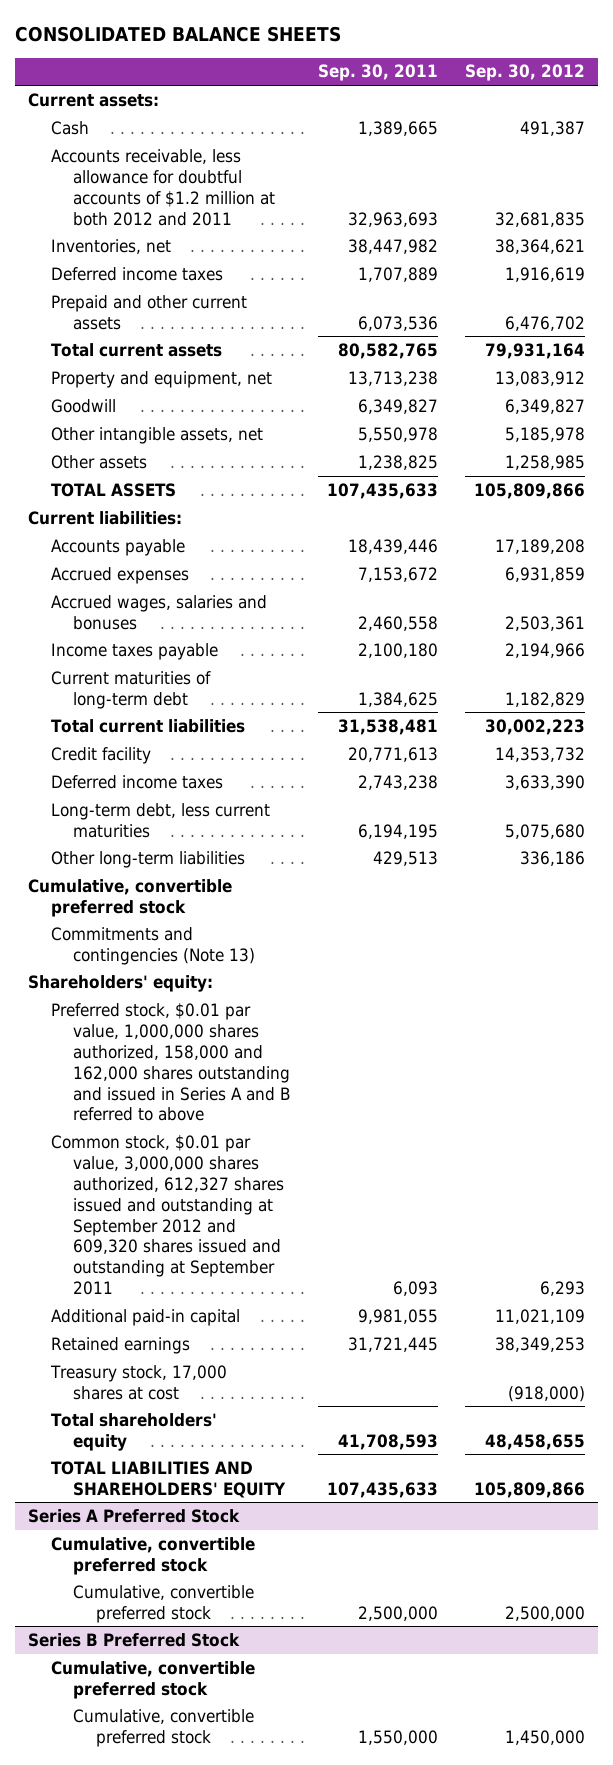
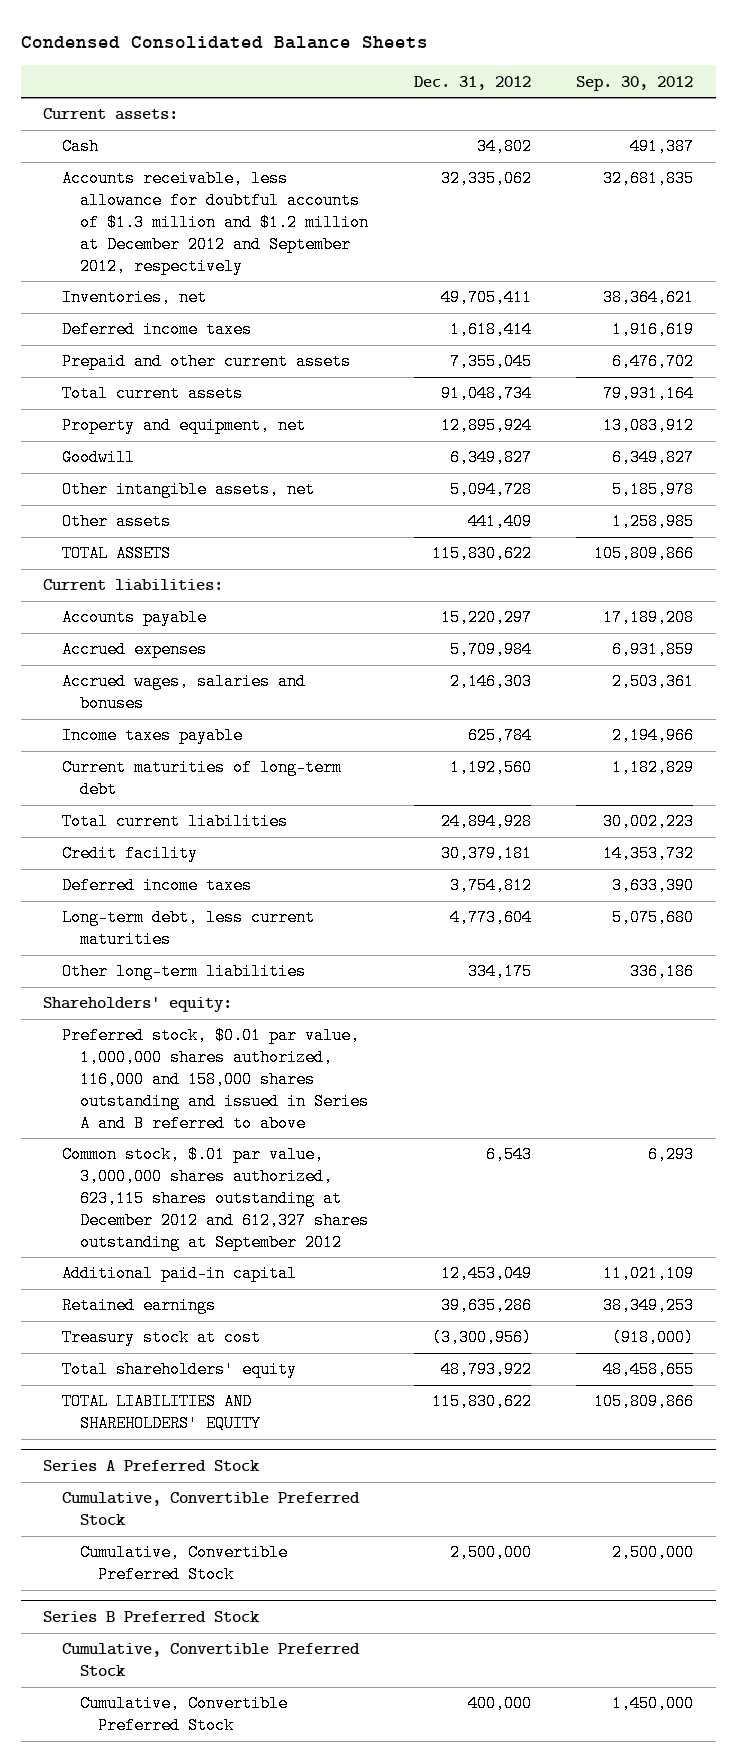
[14,25,341,42] CONSOLIDATED BALANCE SHEETS -> [20,35,428,49] Condensed Consolidated Balance Sheets
[317,64,438,82] Sep. 30, 2011 -> none
none -> [413,75,531,90] Dec. 31, 2012
[50,148,276,226] Accounts receivable, less allowance for doubtful accounts of $1.2 million at both 2012 and 2011 -> [61,170,369,275] Accounts receivable, less allowance for doubtful accounts of $1.3 million and $1.2 million at December 2012 and September 2012, respectively
[28,878,233,917] Cumulative, convertible preferred stock -> none
[50,926,256,965] Commitments and contingencies (Note 13) -> none
[50,1002,292,1122] Preferred stock, $0.01 par value, 1,000,000 shares authorized, 158,000 and 162,000 shares outstanding and issued in Series A and B referred to above -> [61,1027,369,1132] Preferred stock, $0.01 par value, 1,000,000 shares authorized, 116,000 and 158,000 shares outstanding and issued in Series A and B referred to above
[50,1134,285,1296] Common stock, $0.01 par value, 3,000,000 shares authorized, 612,327 shares issued and outstanding at September 2012 and 609,320 shares issued and outstanding at September 2011 -> [61,1146,369,1251] Common stock, $.01 par value, 3,000,000 shares authorized, 623,115 shares outstanding at December 2012 and 612,327 shares outstanding at September 2012
[49,1364,227,1400] Treasury stock, 17,000 shares at cost -> [61,1329,261,1347] Treasury stock at cost
[50,1536,255,1575] Cumulative, convertible preferred stock -> [61,1492,360,1526] Cumulative, Convertible Preferred Stock
[73,1584,255,1623] Cumulative, convertible preferred stock -> [79,1544,288,1584] Cumulative, Convertible Preferred Stock
[50,1660,255,1699] Cumulative, convertible preferred stock -> [61,1643,360,1677] Cumulative, Convertible Preferred Stock
[73,1708,255,1747] Cumulative, convertible preferred stock -> [79,1695,288,1735] Cumulative, Convertible Preferred Stock

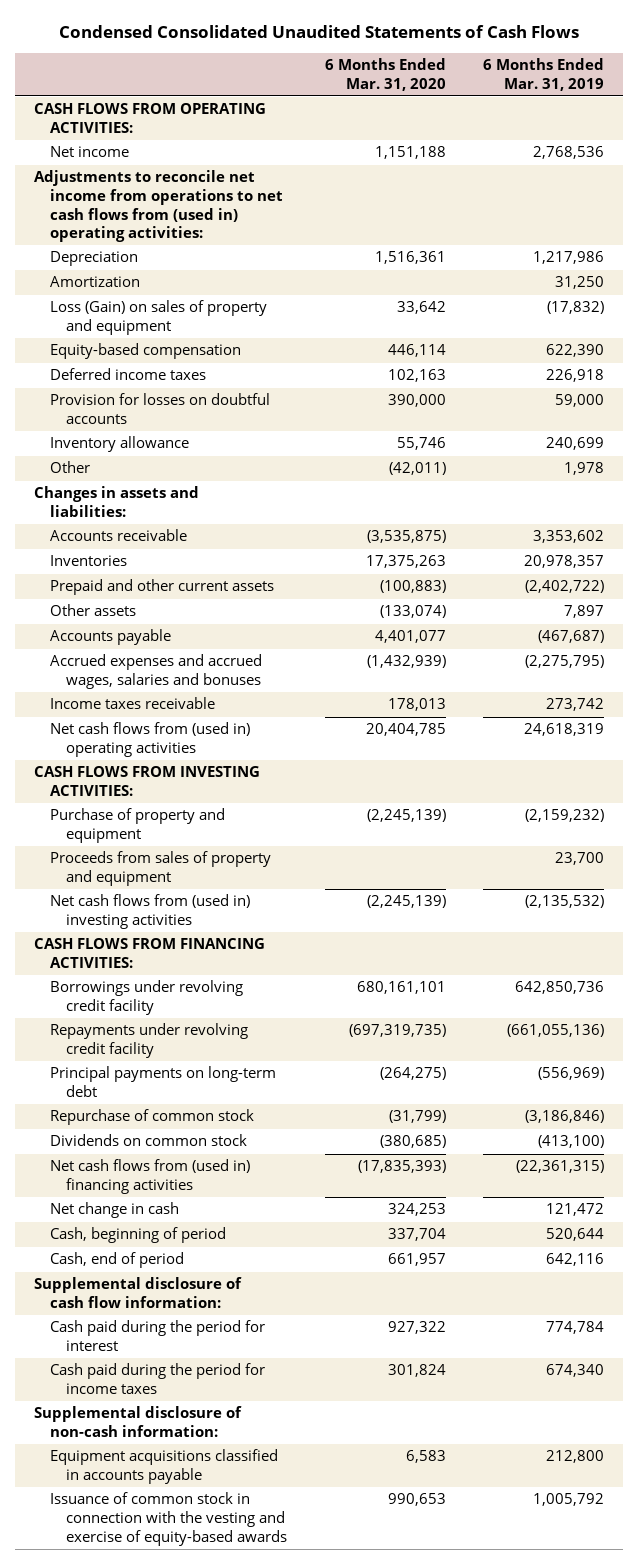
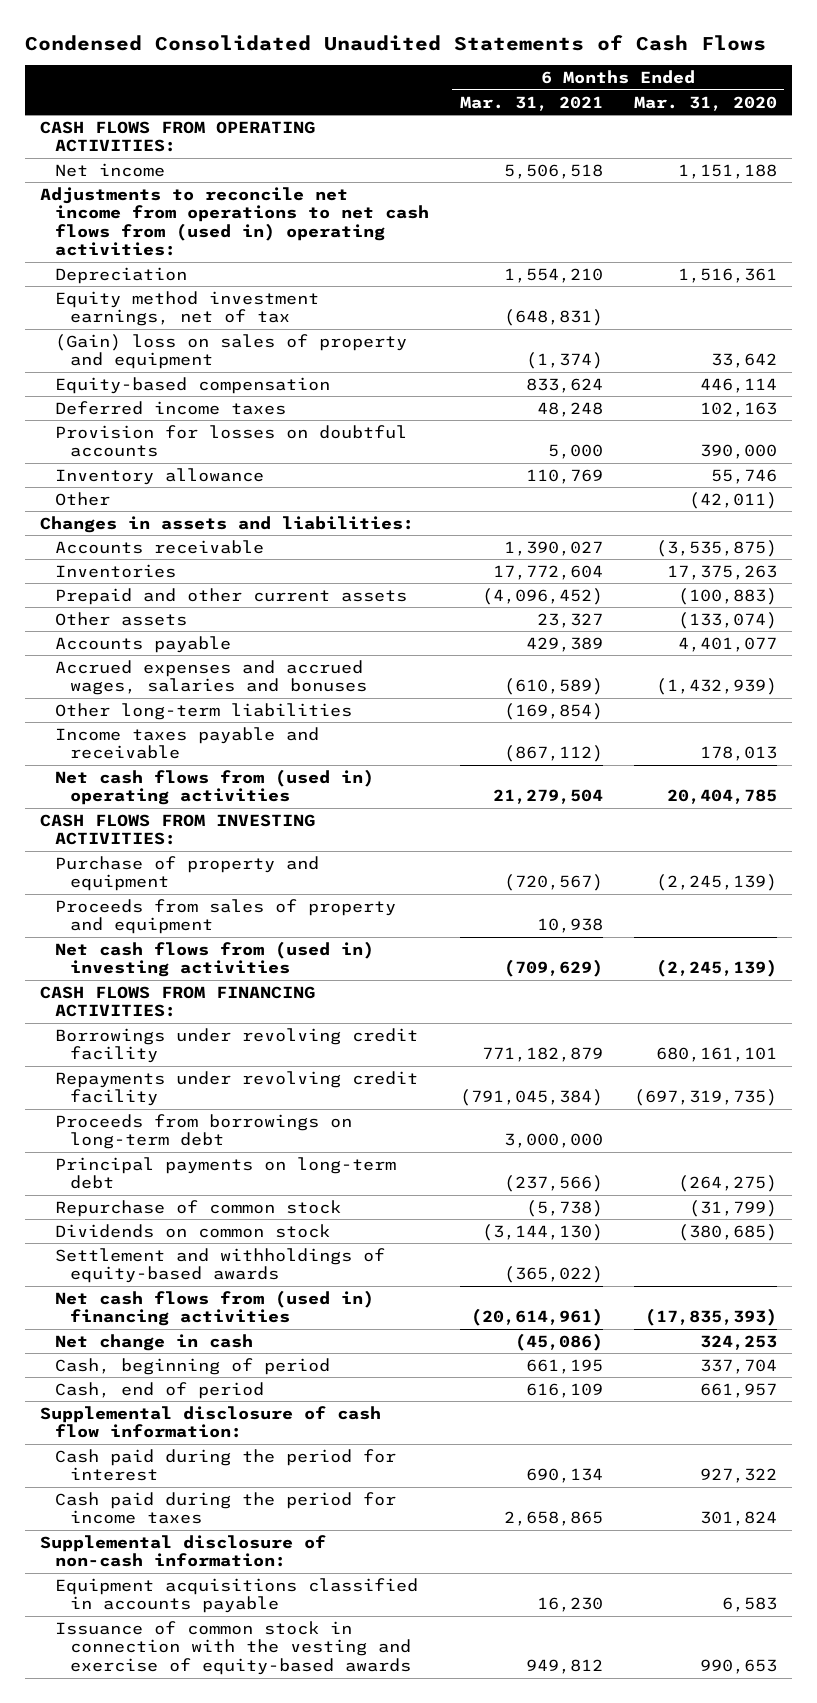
[483,57,605,91] 6 Months Ended Mar. 31, 2019 -> none
none -> [459,95,603,111] Mar. 31, 2021
[50,276,141,288] Amortization -> none
none -> [54,290,319,327] Equity method investment earnings, net of tax
[50,300,268,336] Loss (Gain) on sales of property and equipment -> [54,333,407,370] (Gain) loss on sales of property and equipment
none -> [54,702,352,720] Other long-term liabilities
[50,697,216,710] Income taxes receivable -> [54,726,319,760] Income taxes payable and receivable
none -> [54,1113,352,1150] Proceeds from borrowings on long-term debt
none -> [54,1247,385,1284] Settlement and withholdings of equity-based awards

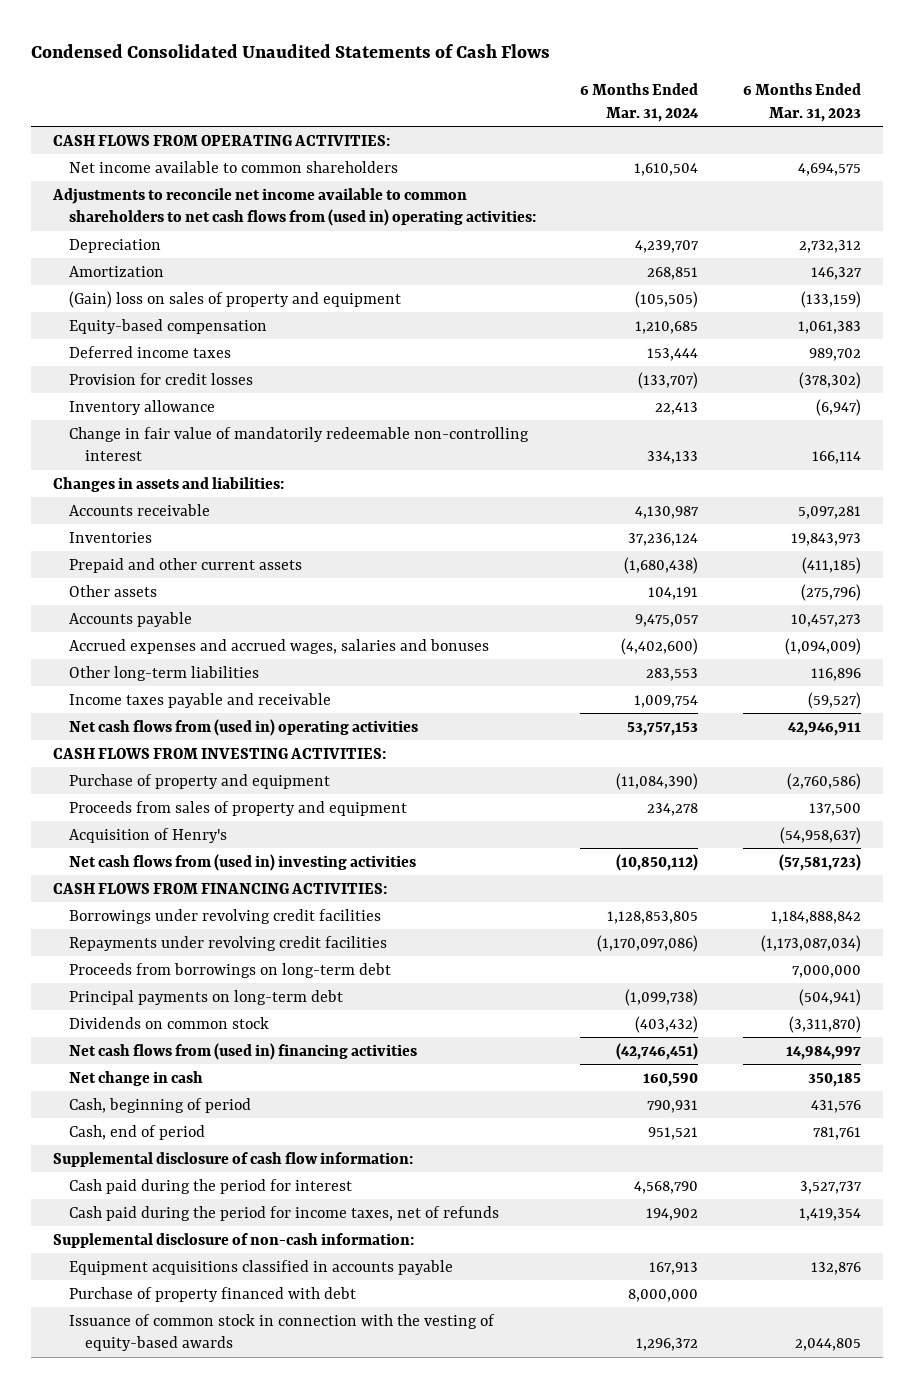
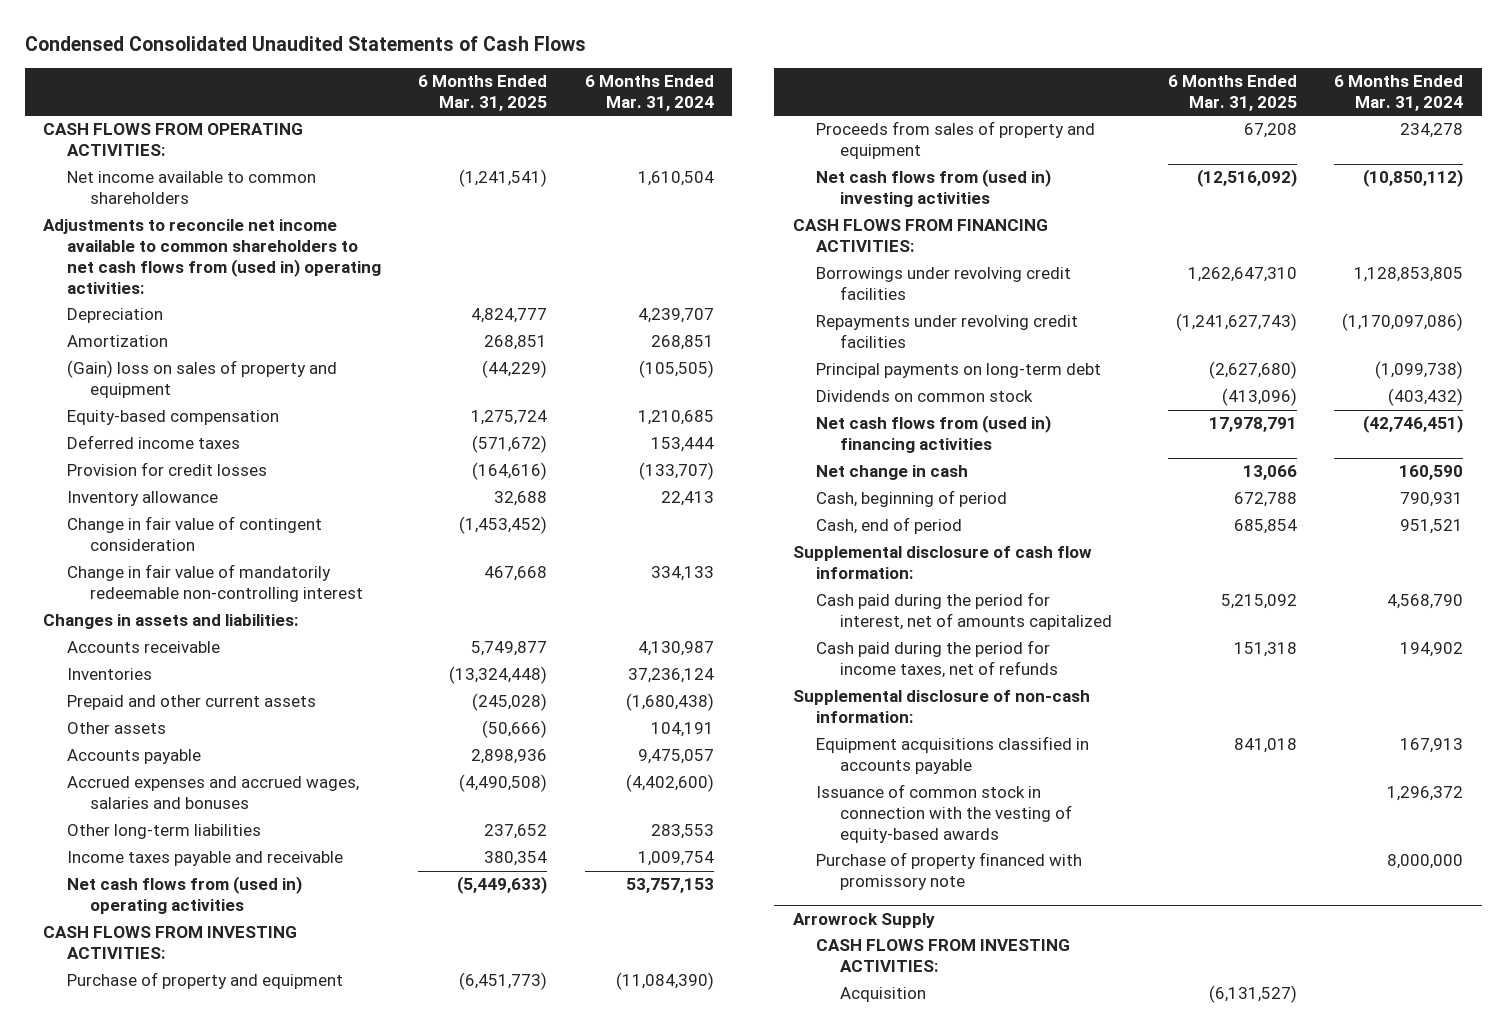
[742,83,861,122] 6 Months Ended Mar. 31, 2023 -> none
none -> [418,75,548,112] 6 Months Ended Mar. 31, 2025
none -> [66,516,322,552] Change in fair value of contingent consideration
[69,827,228,843] Acquisition of Henry's -> none
[69,962,392,978] Proceeds from borrowings on long-term debt -> none
[69,1178,353,1194] Cash paid during the period for interest -> [816,592,1112,631] Cash paid during the period for interest, net of amounts capitalized
[69,1286,357,1302] Purchase of property financed with debt -> none
none -> [816,852,1083,891] Purchase of property financed with promissory note
none -> [793,912,936,928] Arrowrock Supply
none -> [816,939,1071,973] CASH FLOWS FROM INVESTING ACTIVITIES:
none -> [839,987,926,1003] Acquisition

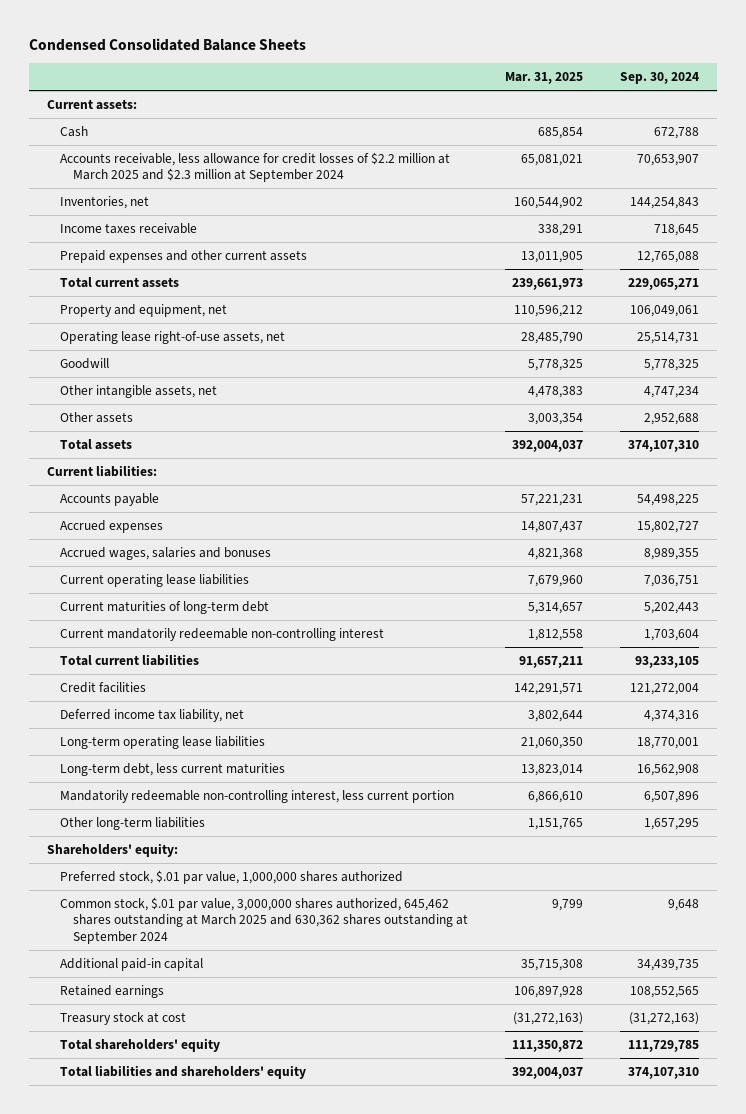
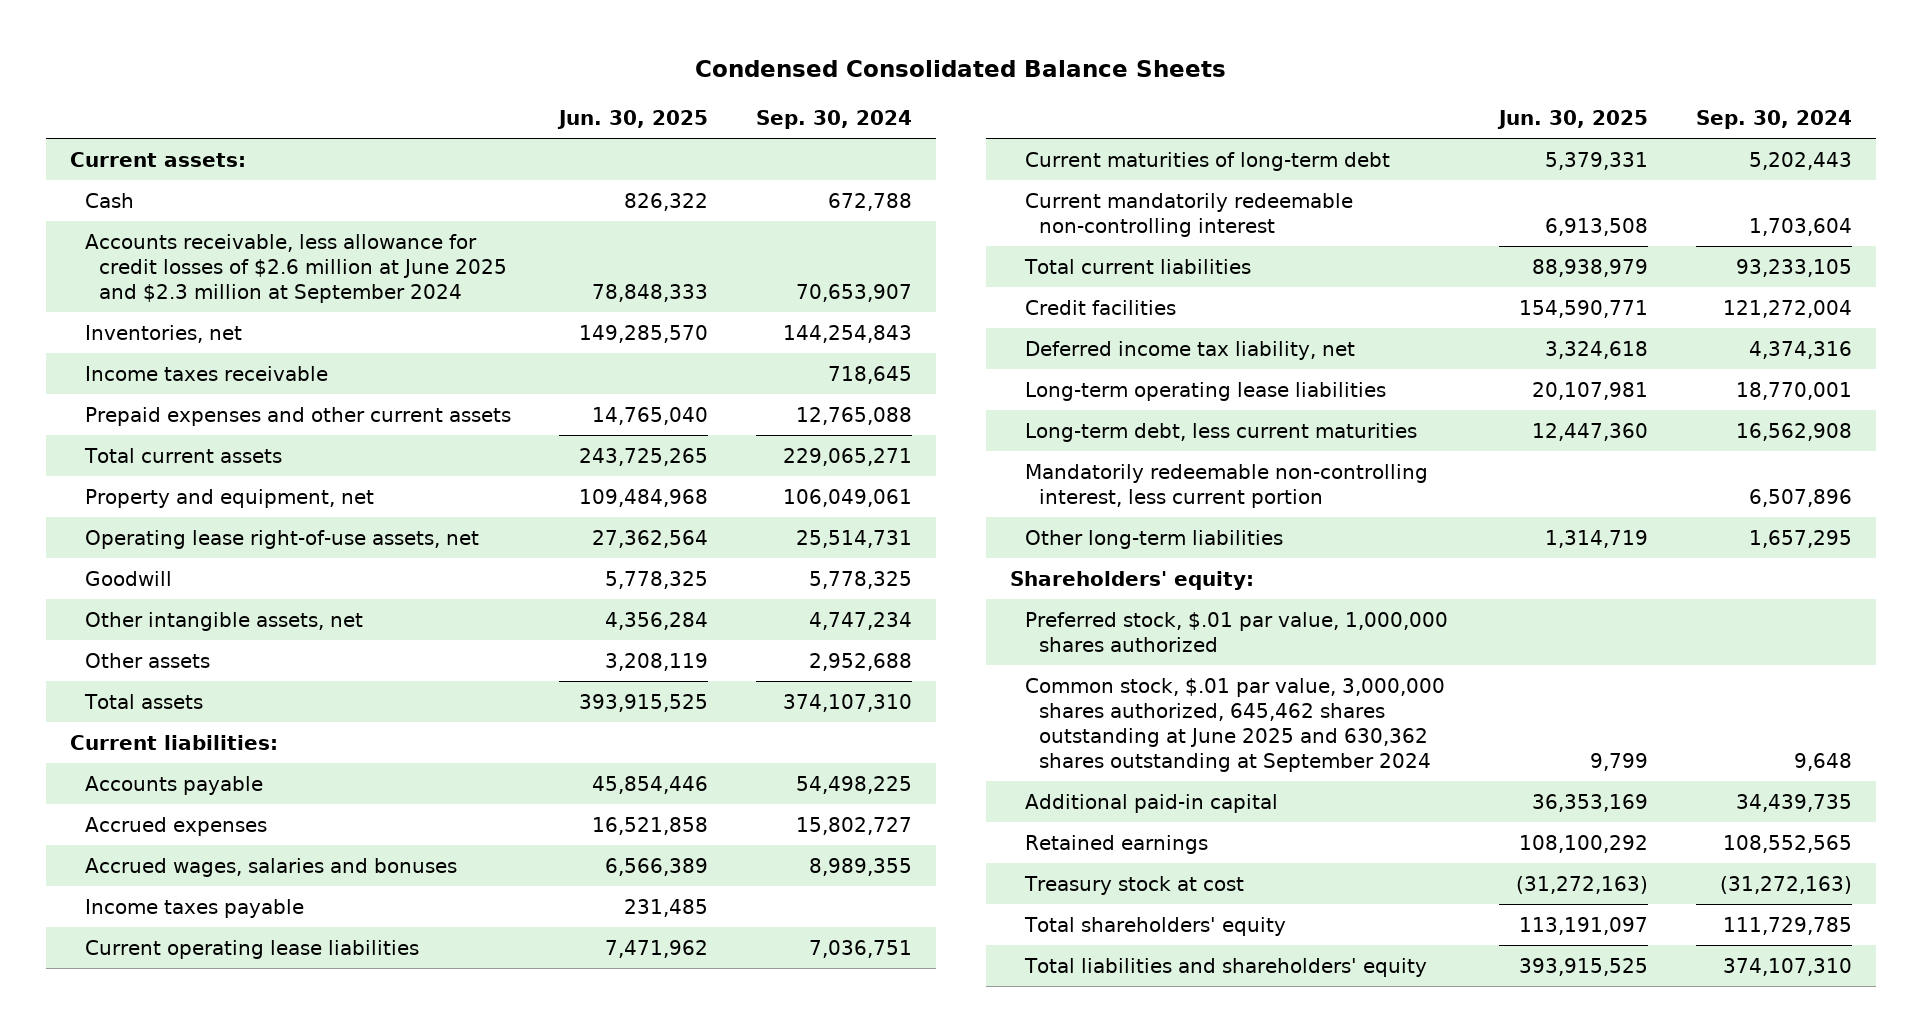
[505,72,584,85] Mar. 31, 2025 -> none
none -> [556,110,708,130] Jun. 30, 2025
[60,152,451,183] Accounts receivable, less allowance for credit losses of $2.2 million at March 2025 and $2.3 million at September 2024 -> [84,233,508,303] Accounts receivable, less allowance for credit losses of $2.6 million at June 2025 and $2.3 million at September 2024
none -> [84,898,304,918] Income taxes payable
[60,897,469,944] Common stock, $.01 par value, 3,000,000 shares authorized, 645,462 shares outstanding at March 2025 and 630,362 shares outstanding at September 2024 -> [1024,677,1445,772] Common stock, $.01 par value, 3,000,000 shares authorized, 645,462 shares outstanding at June 2025 and 630,362 shares outstanding at September 2024

